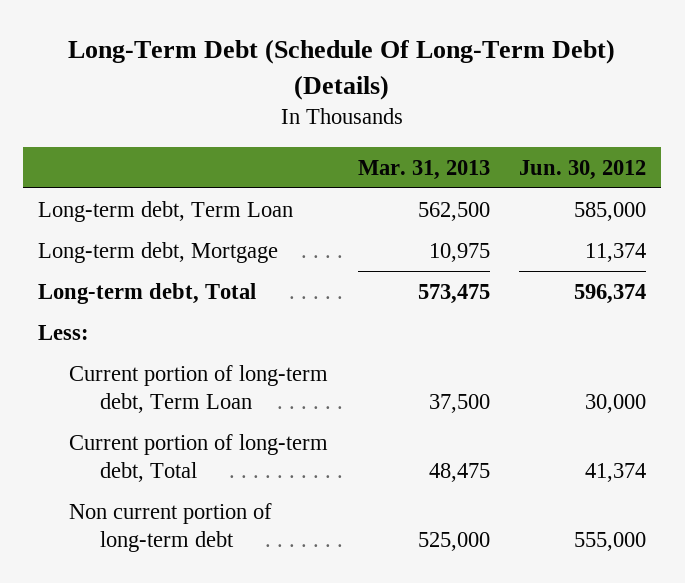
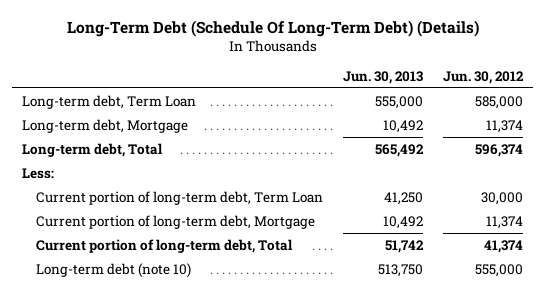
[357,159,490,180] Mar. 31, 2013 -> none
none -> [343,70,424,84] Jun. 30, 2013
none -> [36,214,316,229] Current portion of long-term debt, Mortgage
[68,502,272,553] Non current portion of long-term debt -> [36,262,192,278] Long-term debt (note 10)

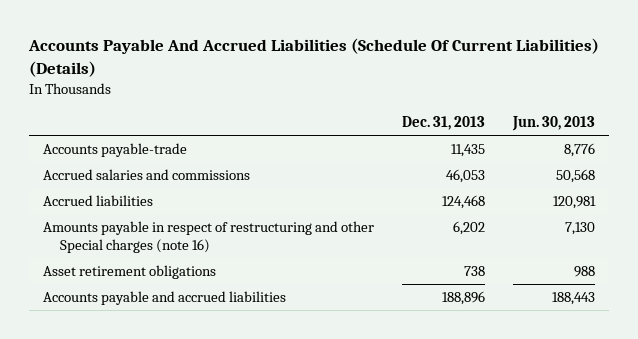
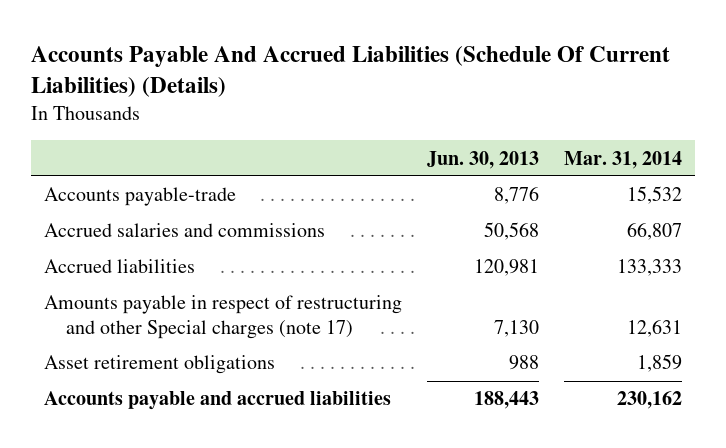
[401,115,485,130] Dec. 31, 2013 -> none
none -> [564,150,683,169] Mar. 31, 2014
[42,221,374,253] Amounts payable in respect of restructuring and other Special charges (note 16) -> [43,295,402,340] Amounts payable in respect of restructuring and other Special charges (note 17)

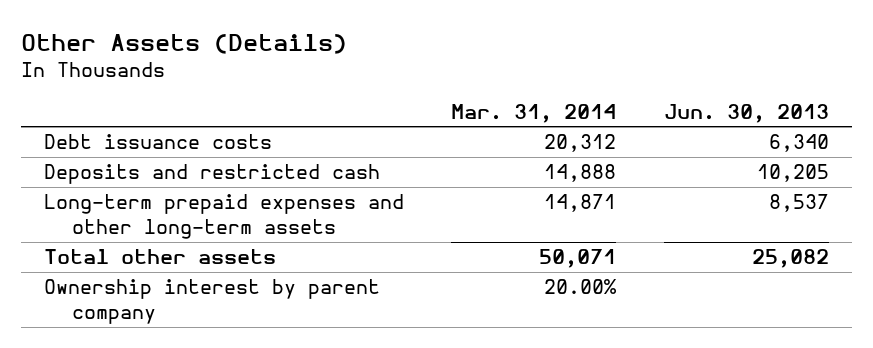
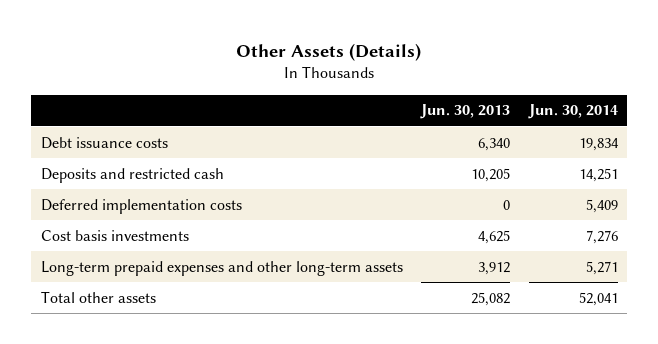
[451,103,617,123] Mar. 31, 2014 -> none
none -> [527,104,618,120] Jun. 30, 2014
none -> [40,198,242,214] Deferred implementation costs
none -> [40,229,189,241] Cost basis investments
[768,194,829,213] 8,537 -> [478,261,511,275] 3,912
[44,279,381,325] Ownership interest by parent company -> none

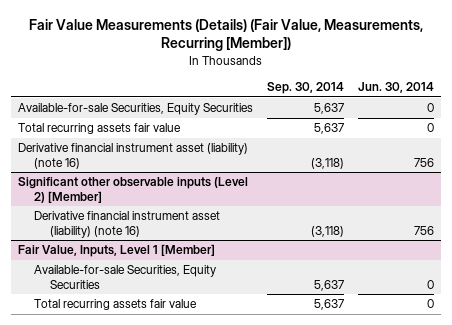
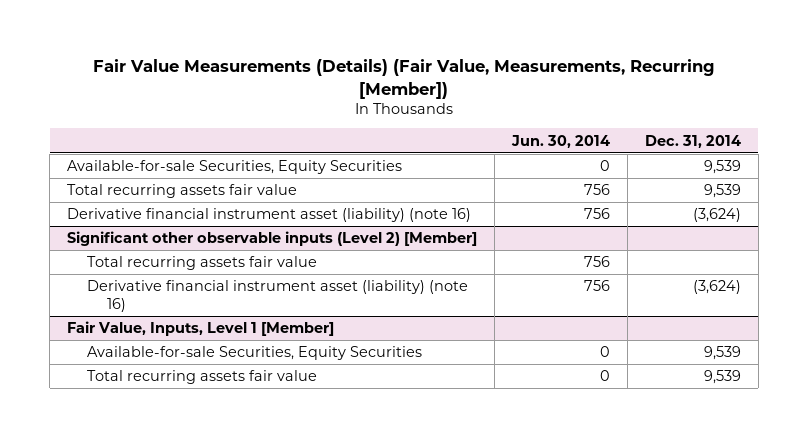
[266,82,344,95] Sep. 30, 2014 -> none
none -> [644,134,741,148] Dec. 31, 2014
[426,123,434,133] 0 -> [584,184,611,196] 756
none -> [87,256,318,271] Total recurring assets fair value

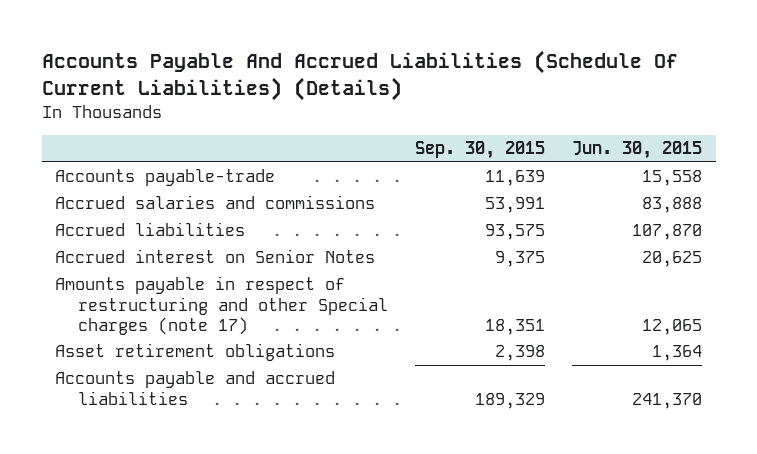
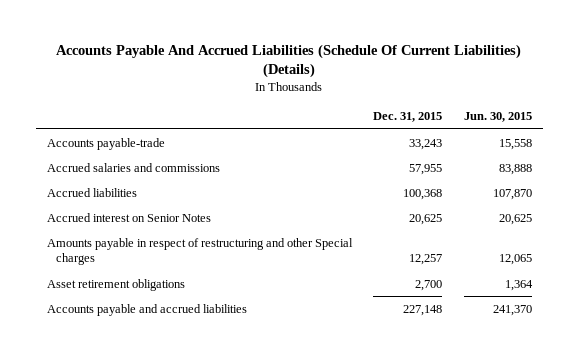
[415,141,546,160] Sep. 30, 2015 -> none
none -> [373,112,443,123] Dec. 31, 2015
[55,276,389,335] Amounts payable in respect of restructuring and other Special charges (note 17) -> [46,237,353,266] Amounts payable in respect of restructuring and other Special charges

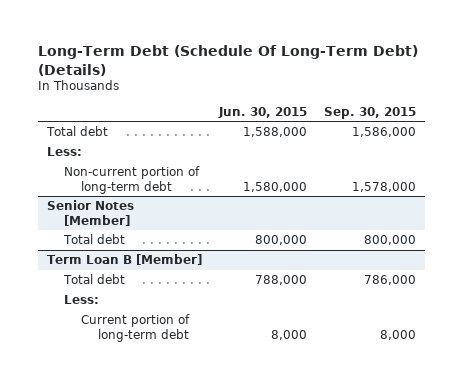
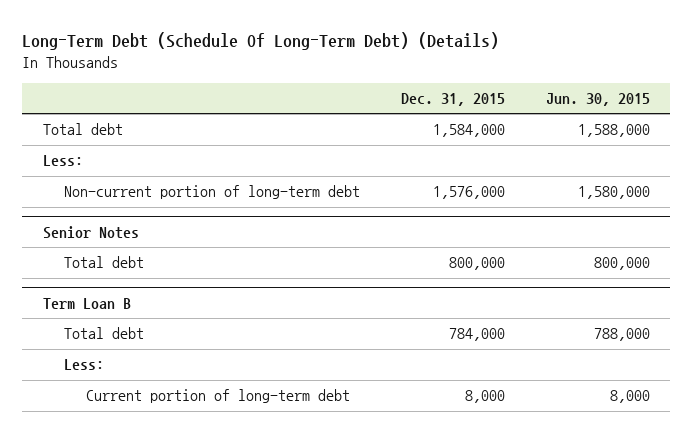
[324,106,417,119] Sep. 30, 2015 -> none
none -> [401,92,506,106] Dec. 31, 2015
[46,200,134,226] Senior Notes [Member] -> [42,226,139,240] Senior Notes
[46,254,202,266] Term Loan B [Member] -> [42,298,131,310] Term Loan B

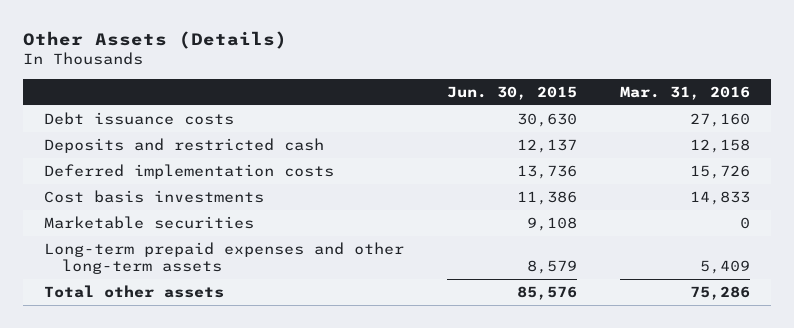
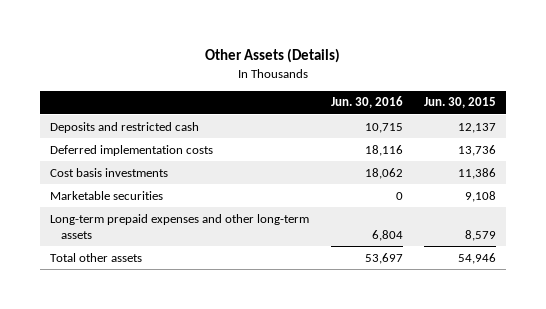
[619,85,750,100] Mar. 31, 2016 -> none
none -> [330,96,403,109] Jun. 30, 2016
[44,112,235,126] Debt issuance costs -> none
[516,286,577,301] 85,576 -> [457,252,496,264] 54,946

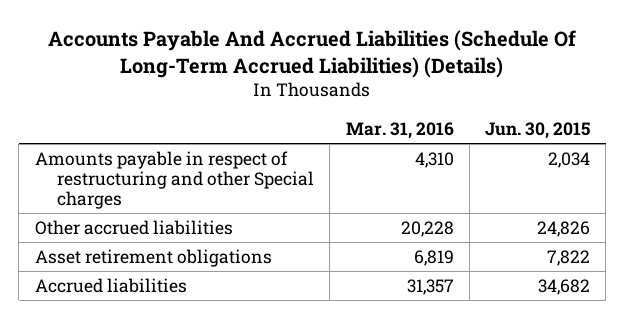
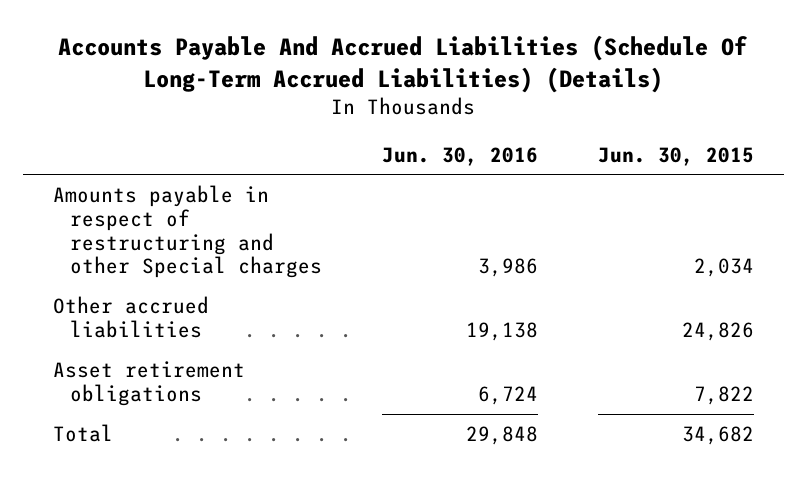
[345,121,454,139] Mar. 31, 2016 -> none
none -> [381,146,538,166] Jun. 30, 2016
[34,277,187,293] Accrued liabilities -> [53,424,114,443] Total

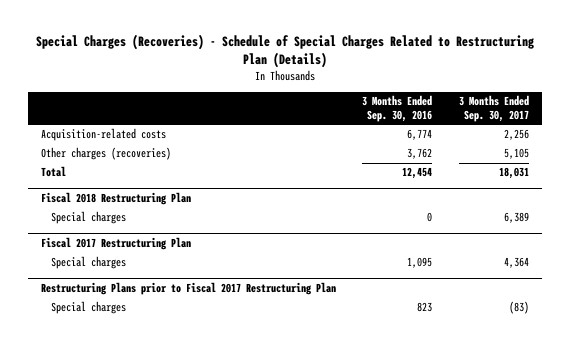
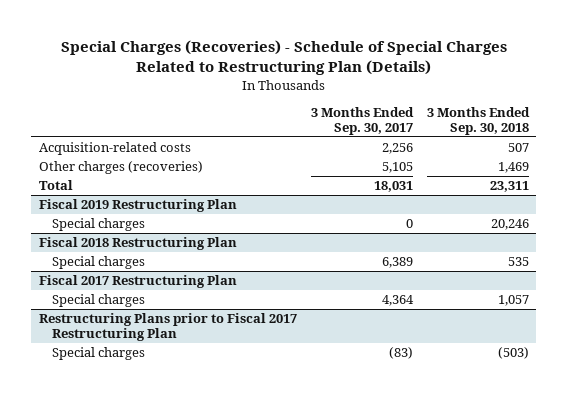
[362,95,433,122] 3 Months Ended Sep. 30, 2016 -> none
none -> [427,106,531,136] 3 Months Ended Sep. 30, 2018
none -> [38,199,237,213] Fiscal 2019 Restructuring Plan
none -> [52,218,146,232] Special charges

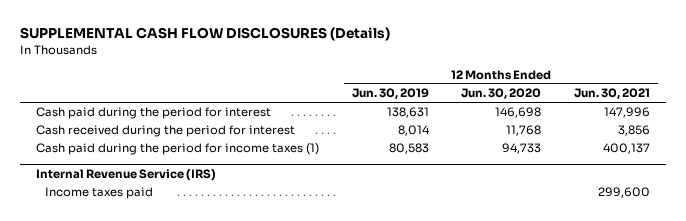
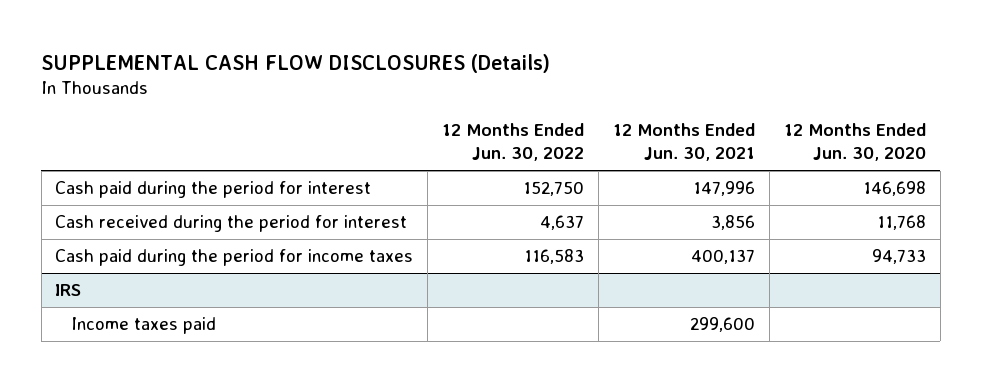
[351,88,429,100] Jun. 30, 2019 -> none
none -> [442,123,585,162] 12 Months Ended Jun. 30, 2022
[36,143,320,156] Cash paid during the period for income taxes (1) -> [55,249,414,267] Cash paid during the period for income taxes
[36,168,217,181] Internal Revenue Service (IRS) -> [55,284,82,297] IRS

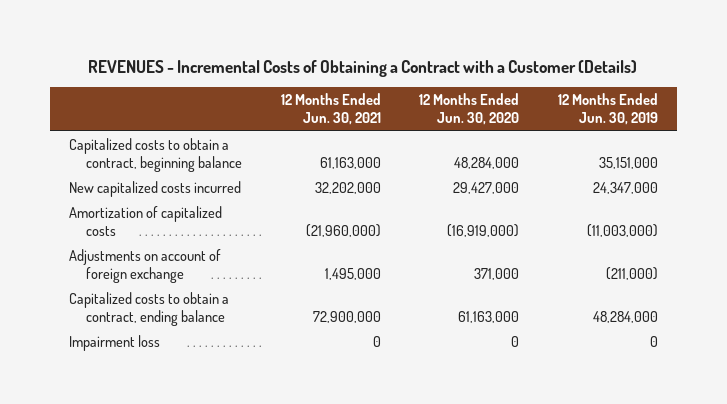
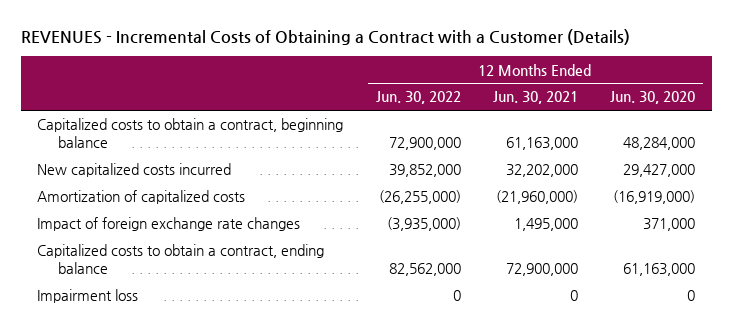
[557,93,658,126] 12 Months Ended Jun. 30, 2019 -> none
none -> [375,91,461,105] Jun. 30, 2022
[69,249,222,283] Adjustments on account of foreign exchange -> [37,217,301,232] Impact of foreign exchange rate changes

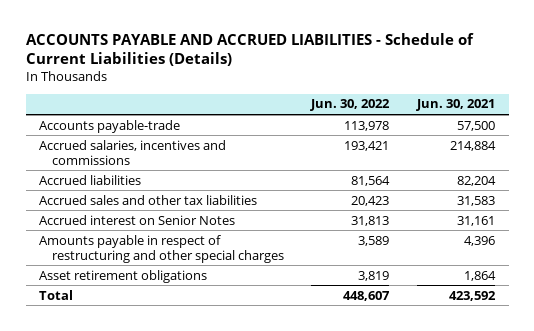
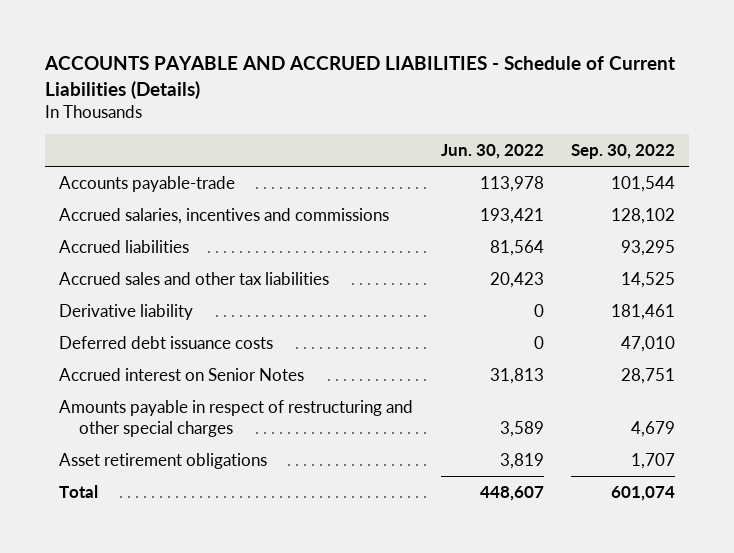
[415,99,495,112] Jun. 30, 2021 -> none
none -> [571,144,676,160] Sep. 30, 2022
none -> [58,303,193,320] Derivative liability
none -> [58,335,273,349] Deferred debt issuance costs

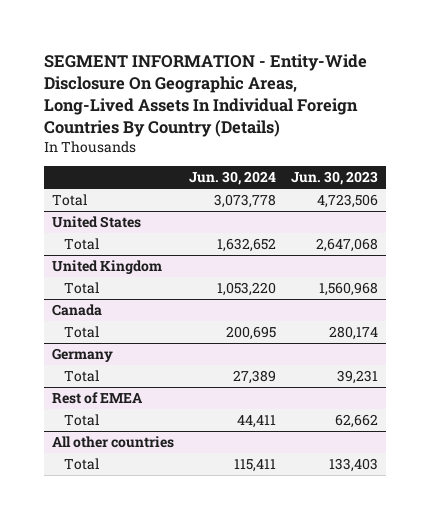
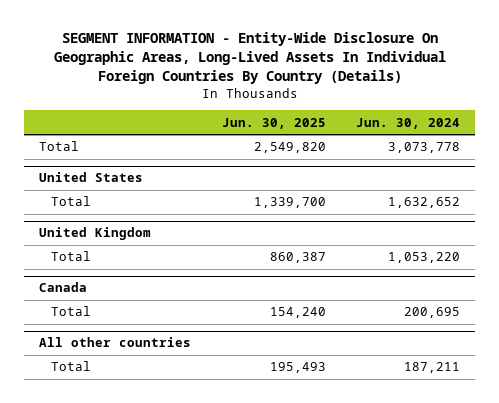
[291,171,379,186] Jun. 30, 2023 -> none
none -> [221,117,326,129] Jun. 30, 2025
[51,348,113,363] Germany -> none
[63,370,99,383] Total -> none
[51,392,143,405] Rest of EMEA -> none
[63,414,99,427] Total -> none
[233,459,276,473] 115,411 -> [403,362,460,374] 187,211

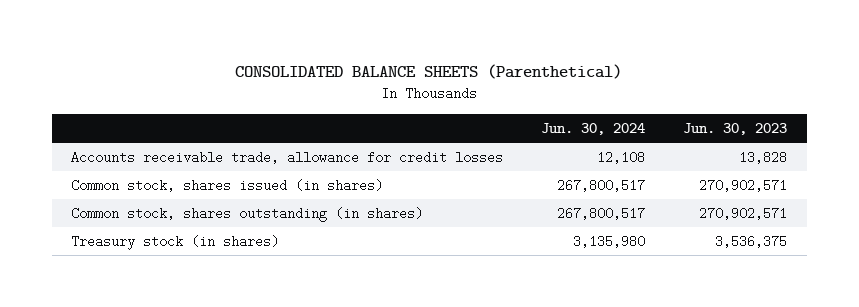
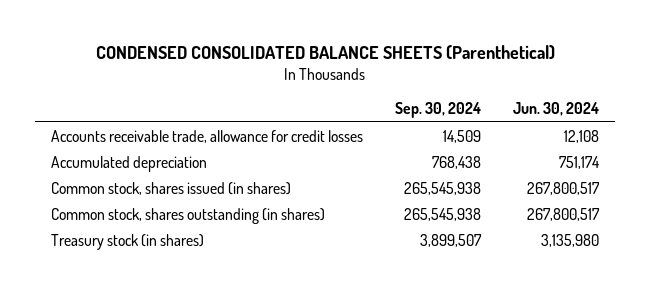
[235,63,623,79] CONSOLIDATED BALANCE SHEETS (Parenthetical) -> [95,44,555,60] CONDENSED CONSOLIDATED BALANCE SHEETS (Parenthetical)
[683,123,788,136] Jun. 30, 2023 -> none
none -> [394,102,481,119] Sep. 30, 2024
none -> [50,155,207,172] Accumulated depreciation

